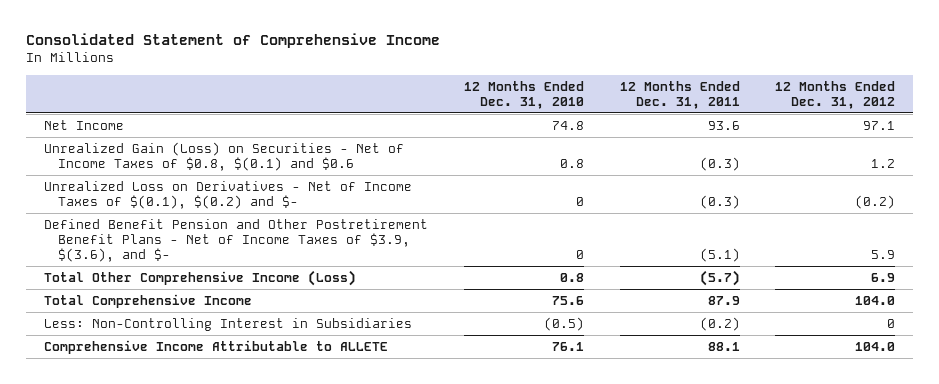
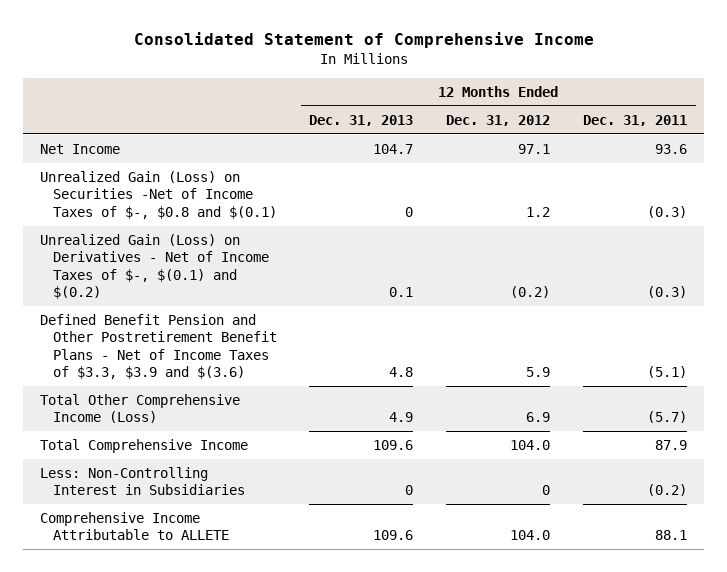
[463,80,584,109] 12 Months Ended Dec. 31, 2010 -> none
none -> [309,114,414,126] Dec. 31, 2013
[43,141,404,171] Unrealized Gain (Loss) on Securities - Net of Income Taxes of $0.8, $(0.1) and $0.6 -> [39,171,277,219] Unrealized Gain (Loss) on Securities -Net of Income Taxes of $-, $0.8 and $(0.1)
[43,180,412,209] Unrealized Loss on Derivatives - Net of Income Taxes of $(0.1), $(0.2) and $- -> [39,234,269,299] Unrealized Gain (Loss) on Derivatives - Net of Income Taxes of $-, $(0.1) and $(0.2)
[43,218,428,263] Defined Benefit Pension and Other Postretirement Benefit Plans - Net of Income Taxes of $3.9, $(3.6), and $- -> [39,314,277,379] Defined Benefit Pension and Other Postretirement Benefit Plans - Net of Income Taxes of $3.3, $3.9 and $(3.6)

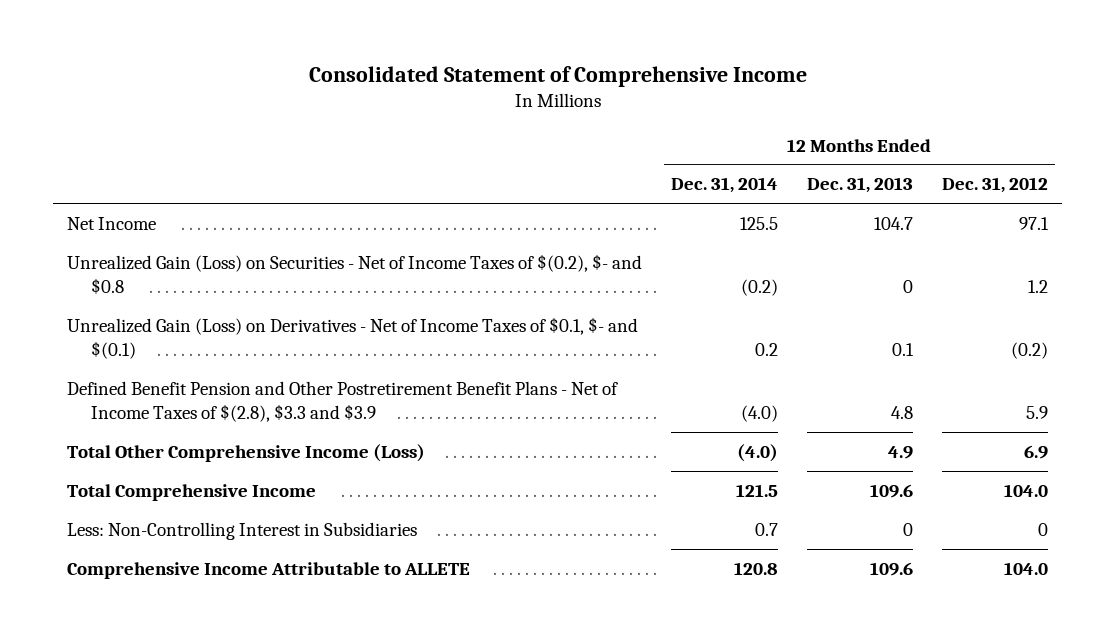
[583,114,688,126] Dec. 31, 2011 -> none
none -> [671,177,779,194] Dec. 31, 2014
[39,171,277,219] Unrealized Gain (Loss) on Securities -Net of Income Taxes of $-, $0.8 and $(0.1) -> [67,253,643,294] Unrealized Gain (Loss) on Securities - Net of Income Taxes of $(0.2), $- and $0.8
[39,234,269,299] Unrealized Gain (Loss) on Derivatives - Net of Income Taxes of $-, $(0.1) and $(0.2) -> [67,316,639,359] Unrealized Gain (Loss) on Derivatives - Net of Income Taxes of $0.1, $- and $(0.1)
[39,314,277,379] Defined Benefit Pension and Other Postretirement Benefit Plans - Net of Income Taxes of $3.3, $3.9 and $(3.6) -> [67,380,619,422] Defined Benefit Pension and Other Postretirement Benefit Plans - Net of Income Taxes of $(2.8), $3.3 and $3.9

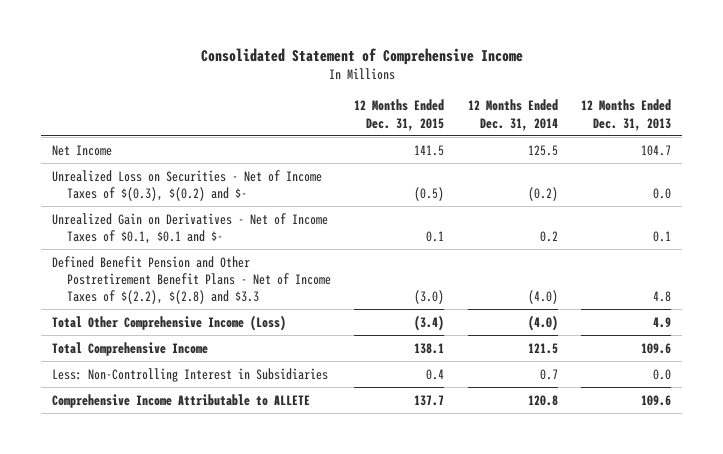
[941,177,1048,194] Dec. 31, 2012 -> none
none -> [354,99,445,131] 12 Months Ended Dec. 31, 2015
[67,253,643,294] Unrealized Gain (Loss) on Securities - Net of Income Taxes of $(0.2), $- and $0.8 -> [52,169,323,201] Unrealized Loss on Securities - Net of Income Taxes of $(0.3), $(0.2) and $-
[902,279,913,293] 0 -> [652,187,671,199] 0.0
[67,316,639,359] Unrealized Gain (Loss) on Derivatives - Net of Income Taxes of $0.1, $- and $(0.1) -> [52,212,329,244] Unrealized Gain on Derivatives - Net of Income Taxes of $0.1, $0.1 and $-
[67,380,619,422] Defined Benefit Pension and Other Postretirement Benefit Plans - Net of Income Taxes of $(2.8), $3.3 and $3.9 -> [52,255,332,304] Defined Benefit Pension and Other Postretirement Benefit Plans - Net of Income Taxes of $(2.2), $(2.8) and $3.3
[902,522,913,536] 0 -> [652,368,671,380] 0.0

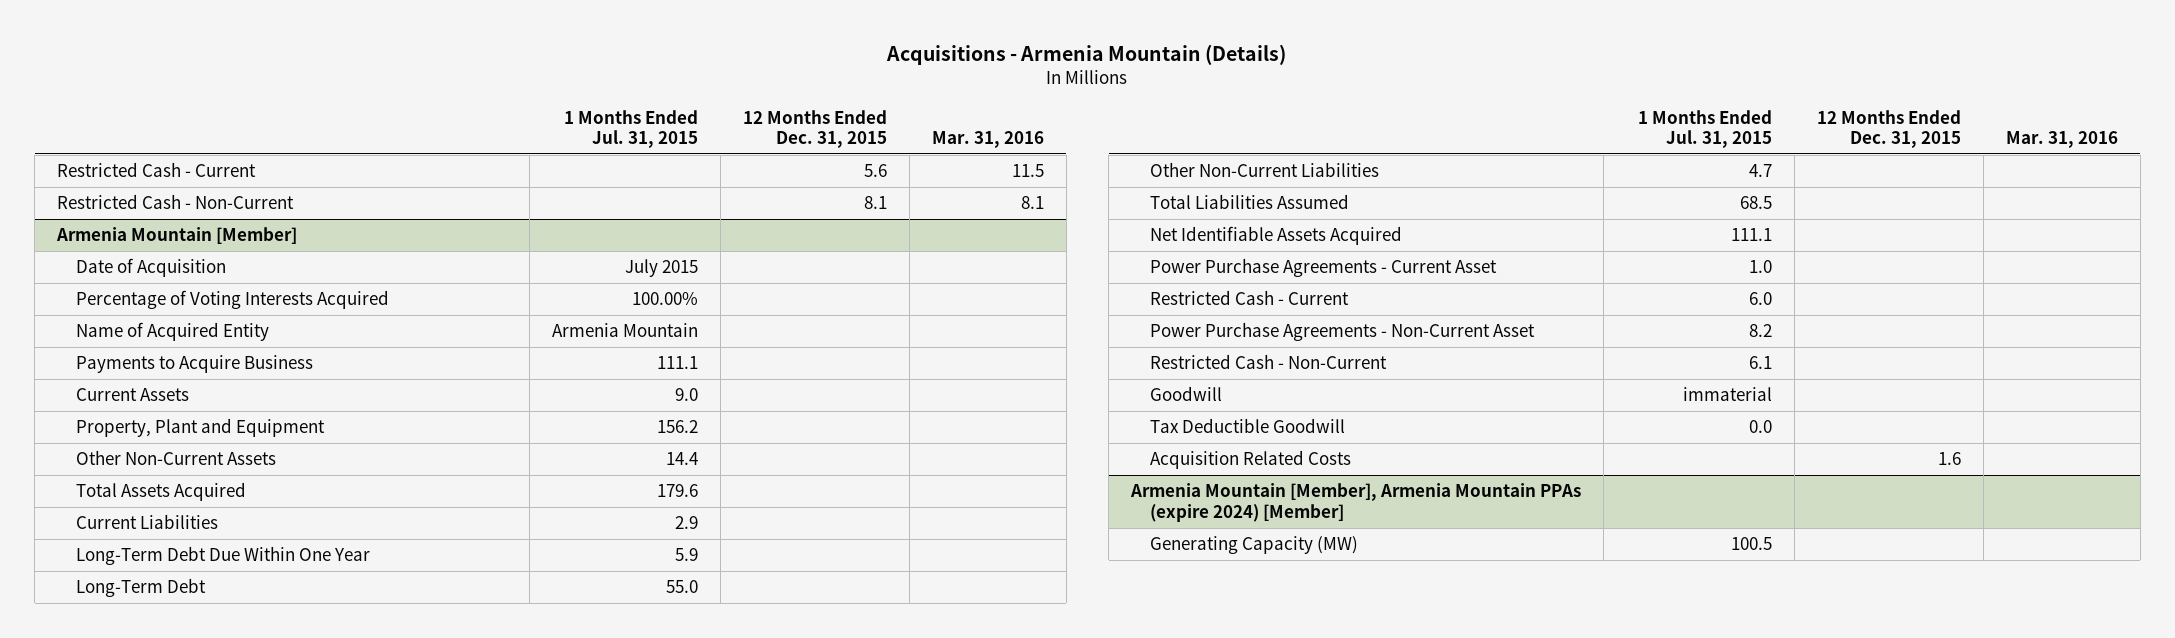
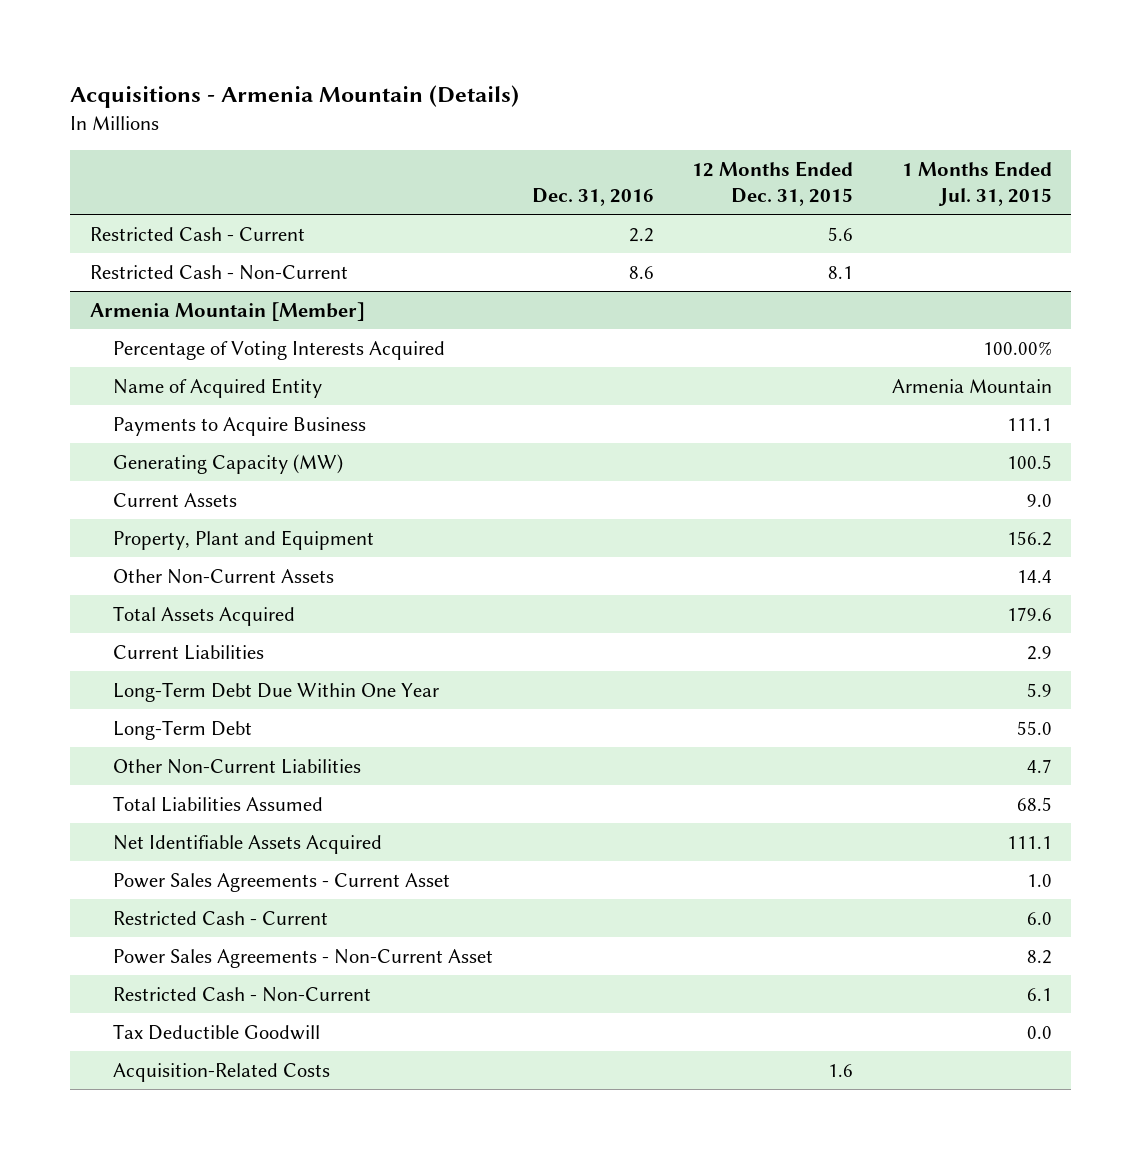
[931,130,1044,148] Mar. 31, 2016 -> none
none -> [531,187,654,206] Dec. 31, 2016
[75,258,226,278] Date of Acquisition -> none
none -> [112,453,343,474] Generating Capacity (MW)
[1149,258,1497,278] Power Purchase Agreements - Current Asset -> [112,872,450,892] Power Sales Agreements - Current Asset
[1149,322,1535,342] Power Purchase Agreements - Non-Current Asset -> [112,948,493,968] Power Sales Agreements - Non-Current Asset
[1149,386,1222,402] Goodwill -> none
[1130,483,1582,522] Armenia Mountain [Member], Armenia Mountain PPAs (expire 2024) [Member] -> none
[1149,536,1358,555] Generating Capacity (MW) -> none
[1149,450,1351,470] Acquisition Related Costs -> [112,1062,330,1082] Acquisition-Related Costs

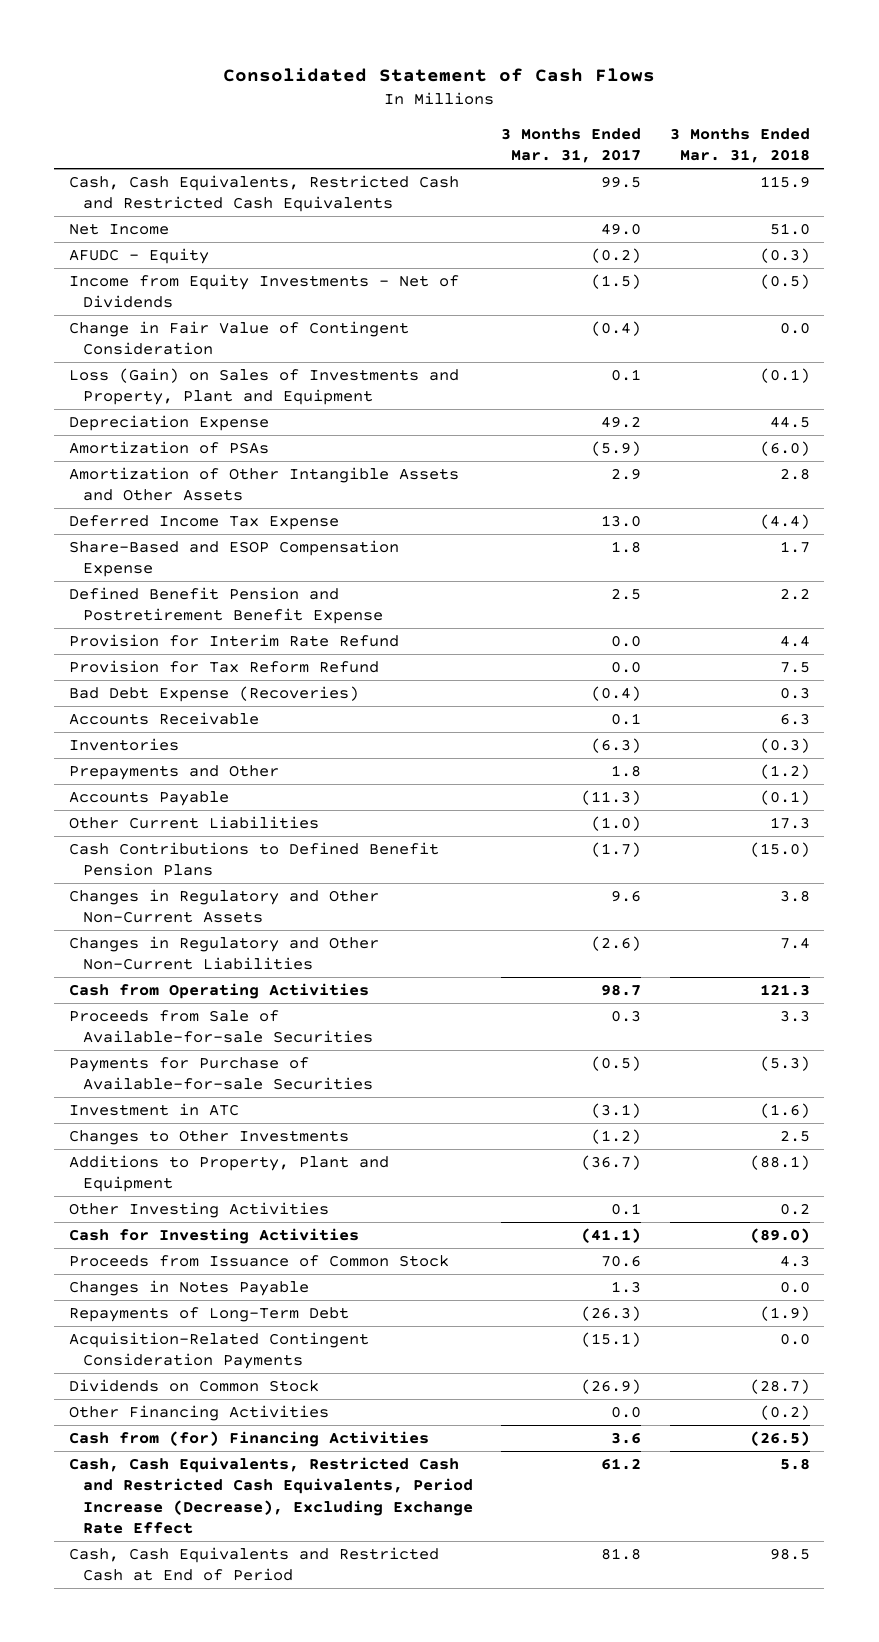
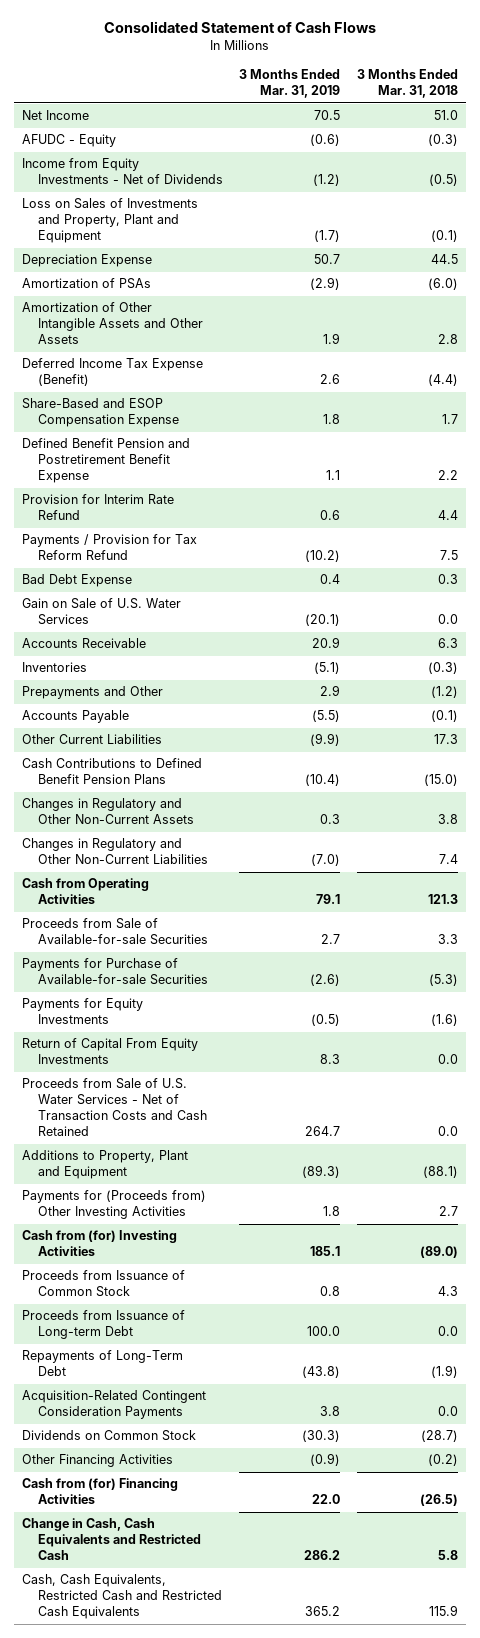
[501,127,642,164] 3 Months Ended Mar. 31, 2017 -> none
none -> [239,69,341,99] 3 Months Ended Mar. 31, 2019
[68,321,409,356] Change in Fair Value of Contingent Consideration -> none
[68,368,459,406] Loss (Gain) on Sales of Investments and Property, Plant and Equipment -> [21,198,198,244] Loss on Sales of Investments and Property, Plant and Equipment
[68,515,339,531] Deferred Income Tax Expense -> [21,358,203,387] Deferred Income Tax Expense (Benefit)
[68,660,379,674] Provision for Tax Reform Refund -> [21,534,197,561] Payments / Provision for Tax Reform Refund
[68,686,359,703] Bad Debt Expense (Recoveries) -> [21,574,132,588] Bad Debt Expense
none -> [21,598,181,626] Gain on Sale of U.S. Water Services
[68,1130,349,1146] Changes to Other Investments -> none
[68,1103,239,1117] Investment in ATC -> [21,998,143,1025] Payments for Equity Investments
none -> [21,1038,198,1065] Return of Capital From Equity Investments
none -> [21,1078,208,1137] Proceeds from Sale of U.S. Water Services - Net of Transaction Costs and Cash Retained
[68,1202,329,1219] Other Investing Activities -> none
none -> [21,1190,206,1220] Payments for (Proceeds from) Other Investing Activities
[68,1228,359,1245] Cash for Investing Activities -> [21,1230,177,1257] Cash from (for) Investing Activities
[68,1280,309,1297] Changes in Notes Payable -> none
none -> [21,1310,185,1340] Proceeds from Issuance of Long-term Debt
[68,1547,439,1582] Cash, Cash Equivalents and Restricted Cash at End of Period -> none
[68,1457,473,1534] Cash, Cash Equivalents, Restricted Cash and Restricted Cash Equivalents, Period Increase (Decrease), Excluding Exchange Rate Effect -> [21,1518,202,1561] Change in Cash, Cash Equivalents and Restricted Cash
[68,175,459,213] Cash, Cash Equivalents, Restricted Cash and Restricted Cash Equivalents -> [21,1574,223,1620] Cash, Cash Equivalents, Restricted Cash and Restricted Cash Equivalents

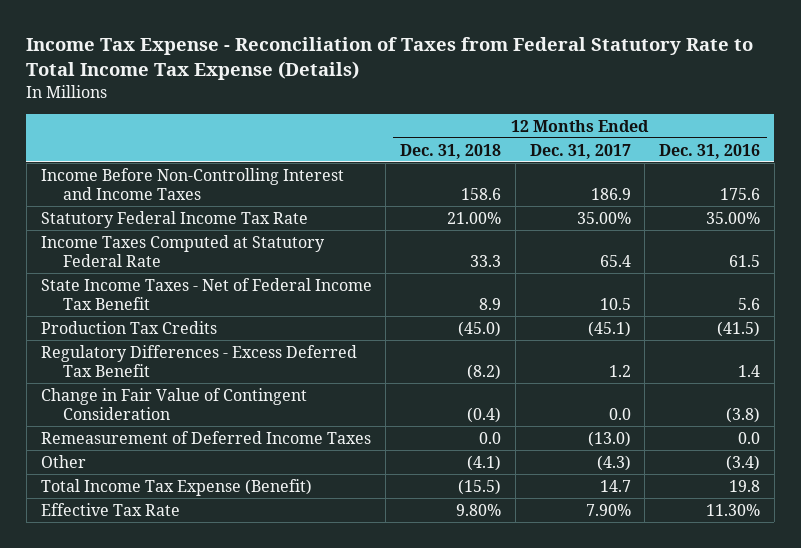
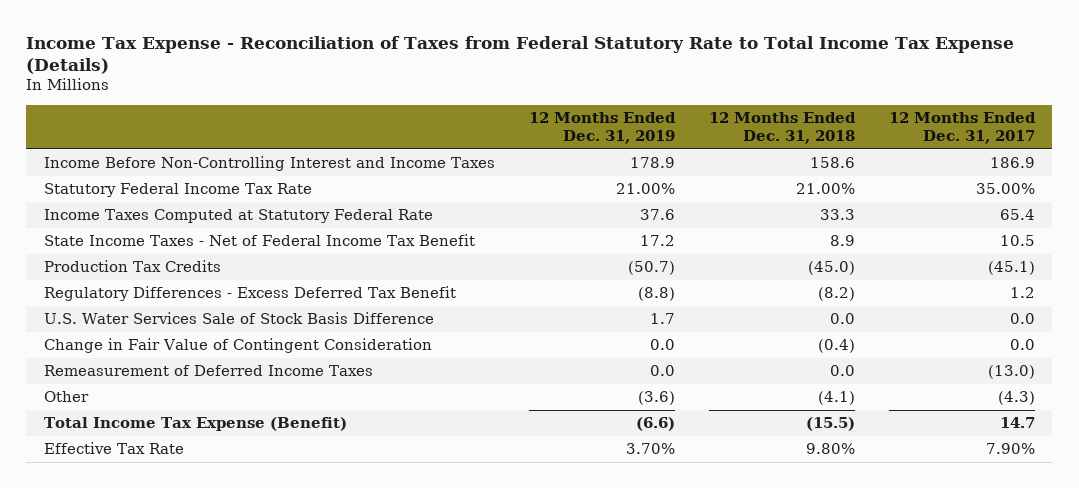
[659,143,761,159] Dec. 31, 2016 -> none
none -> [528,112,676,145] 12 Months Ended Dec. 31, 2019
none -> [43,312,434,325] U.S. Water Services Sale of Stock Basis Difference

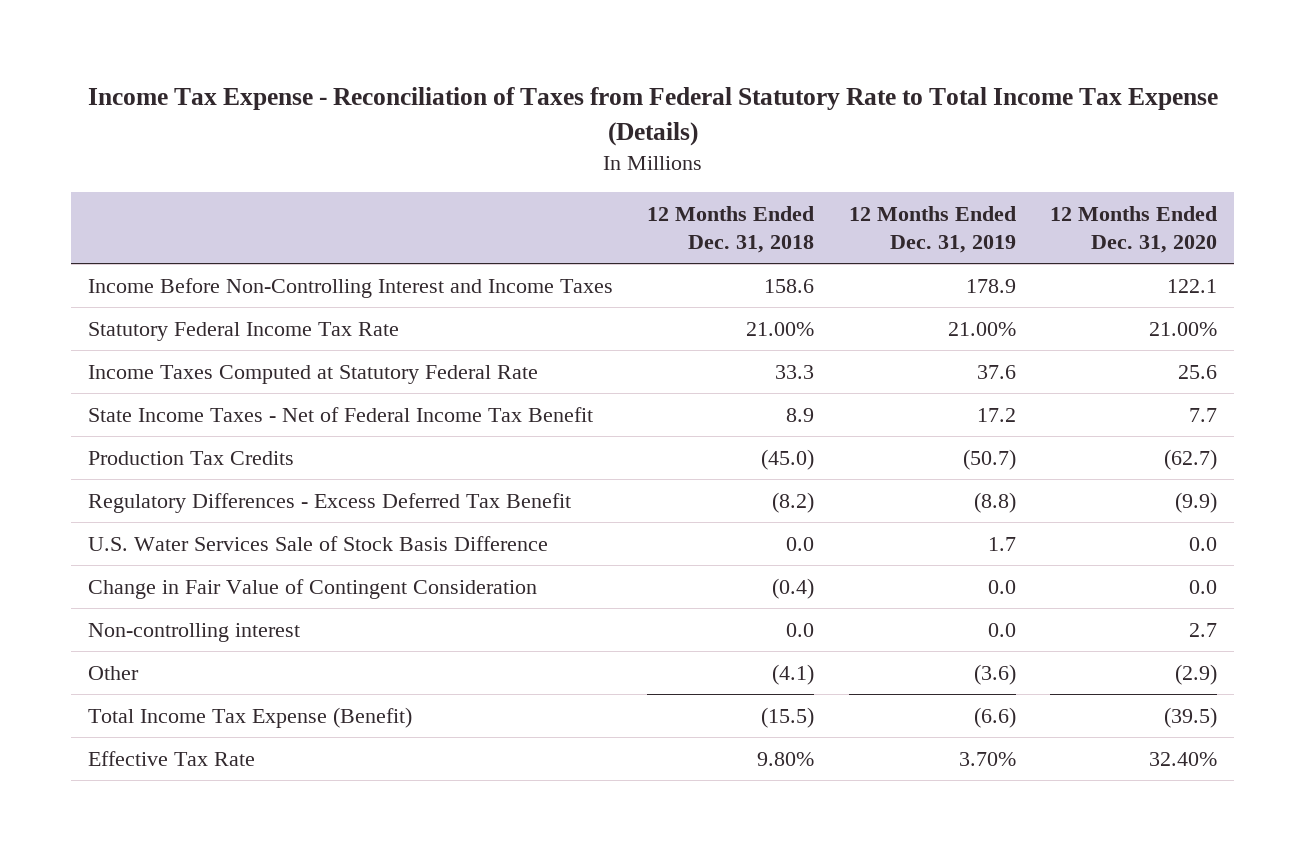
[889,112,1037,145] 12 Months Ended Dec. 31, 2017 -> none
none -> [1050,205,1218,253] 12 Months Ended Dec. 31, 2020
[43,365,373,377] Remeasurement of Deferred Income Taxes -> none
none -> [88,622,301,642] Non-controlling interest

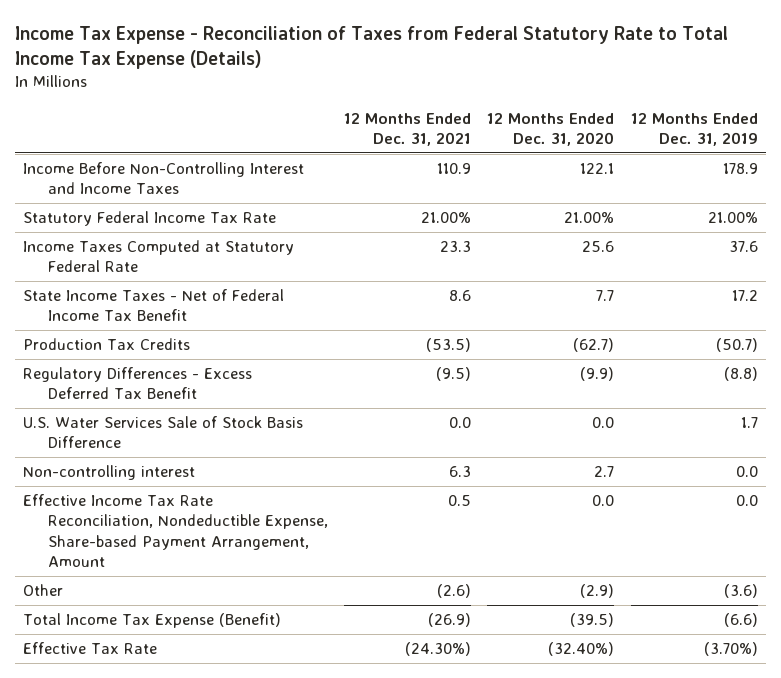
[647,205,815,253] 12 Months Ended Dec. 31, 2018 -> none
none -> [344,112,472,146] 12 Months Ended Dec. 31, 2021
[88,578,538,599] Change in Fair Value of Contingent Consideration -> none
none -> [22,493,328,567] Effective Income Tax Rate Reconciliation, Nondeductible Expense, Share-based Payment Arrangement, Amount
[958,751,1016,766] 3.70% -> [703,641,758,656] (3.70%)
[1149,751,1218,766] 32.40% -> [548,641,615,656] (32.40%)

